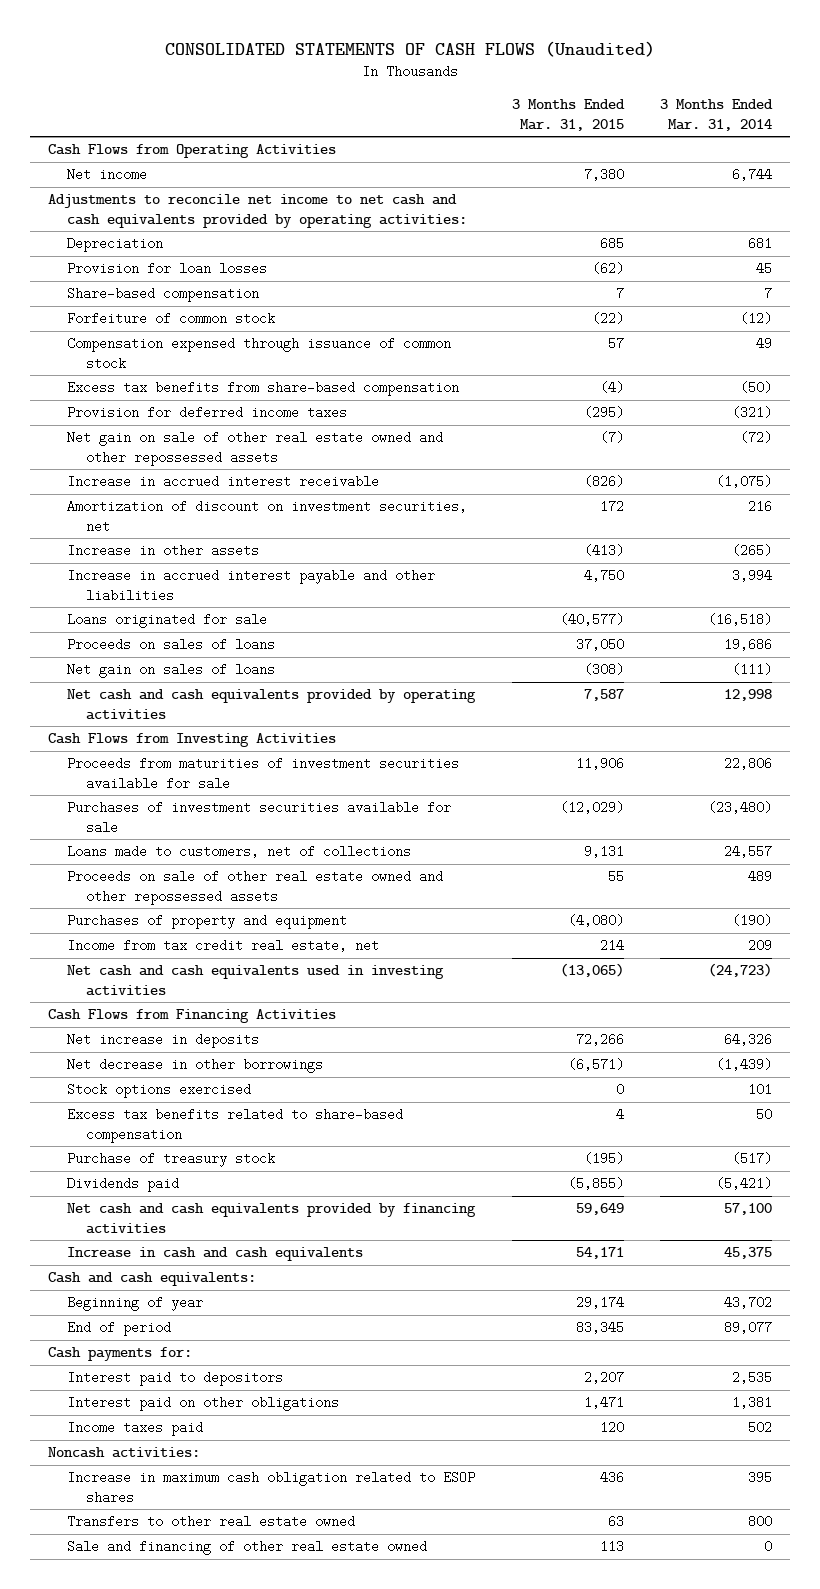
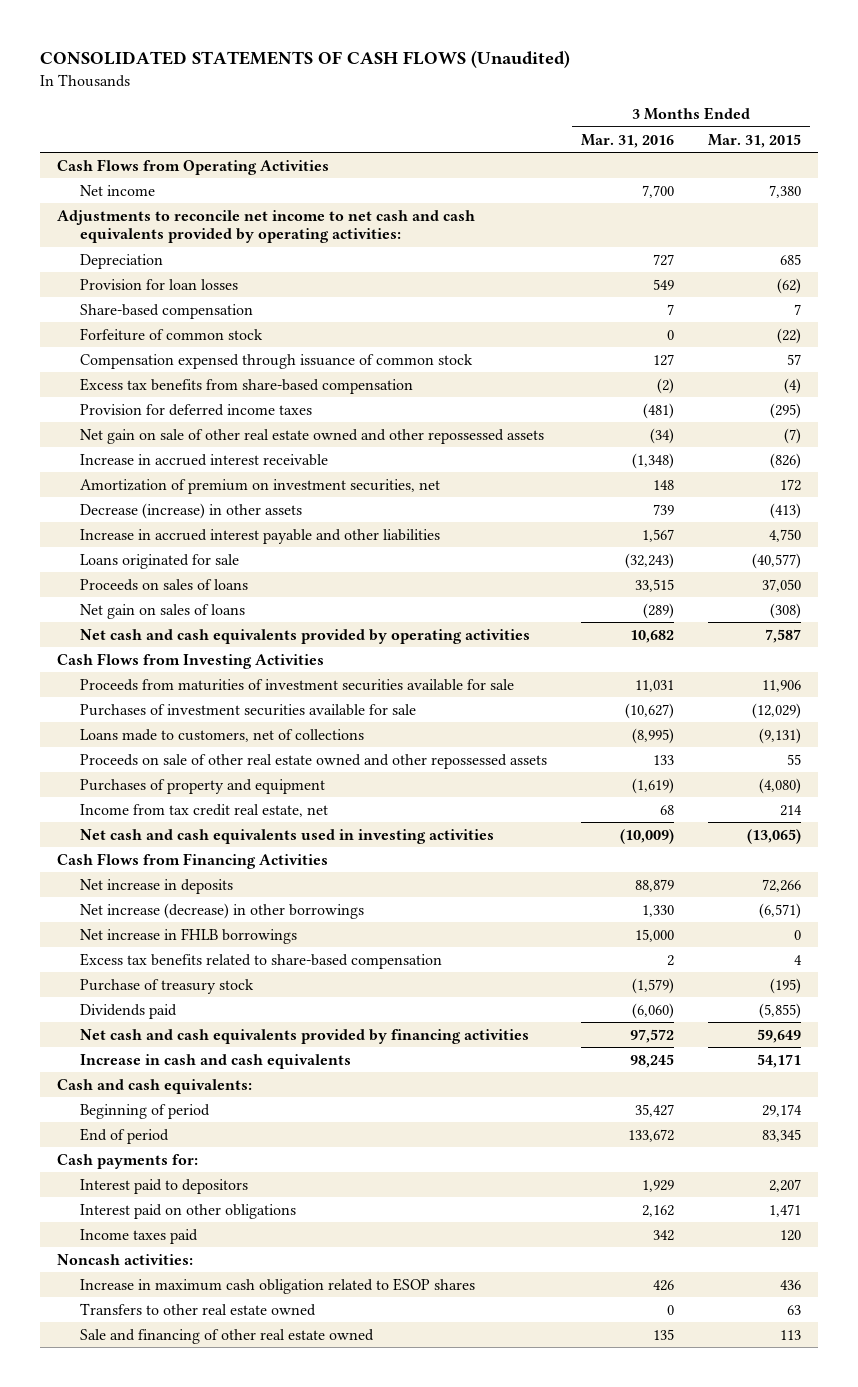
[659,98,773,131] 3 Months Ended Mar. 31, 2014 -> none
none -> [580,133,674,148] Mar. 31, 2016
[67,500,468,534] Amortization of discount on investment securities, net -> [79,478,440,494] Amortization of premium on investment securities, net
[67,544,260,558] Increase in other assets -> [79,502,302,519] Decrease (increase) in other assets
[583,845,624,859] 9,131 -> [759,727,802,744] (9,131)
[67,1083,252,1099] Stock options exercised -> none
[67,1058,324,1074] Net decrease in other borrowings -> [79,902,364,919] Net increase (decrease) in other borrowings
none -> [79,927,297,944] Net increase in FHLB borrowings
[67,1296,204,1312] Beginning of year -> [79,1103,210,1119] Beginning of period

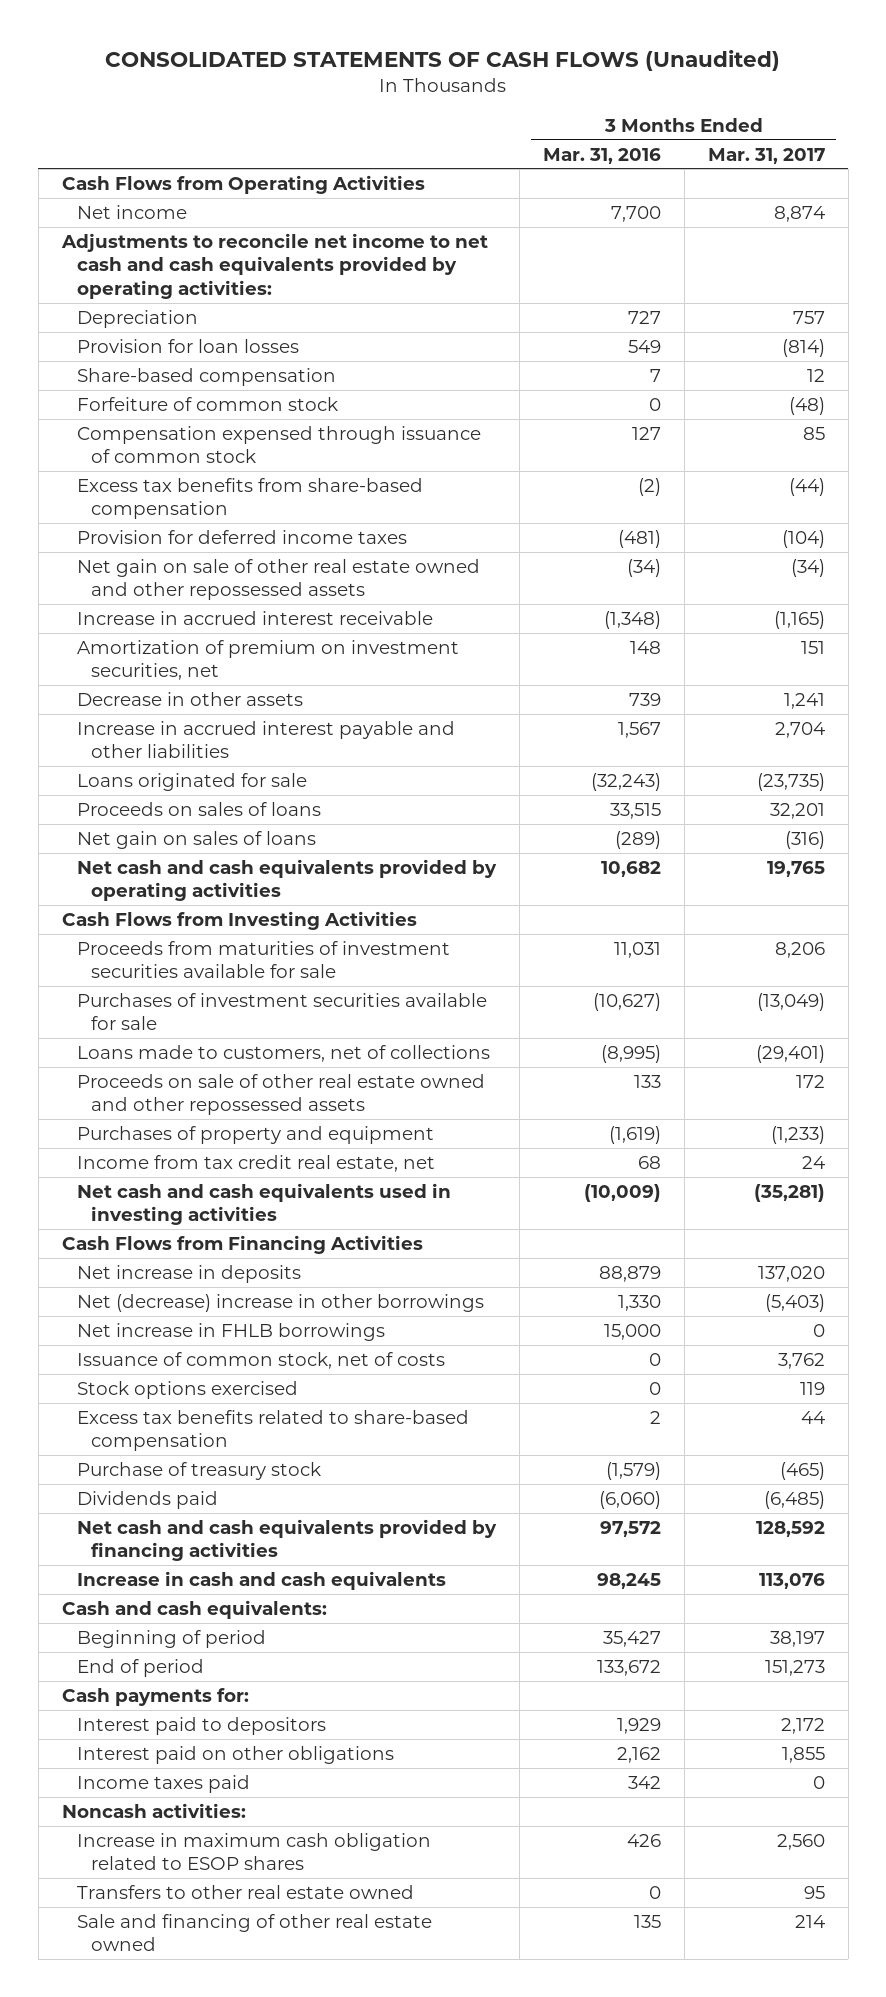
[708,133,802,148] Mar. 31, 2015 -> none
none -> [707,147,825,164] Mar. 31, 2017
[79,502,302,519] Decrease (increase) in other assets -> [76,691,303,706] Decrease in other assets
[79,902,364,919] Net increase (decrease) in other borrowings -> [76,1293,484,1312] Net (decrease) increase in other borrowings
none -> [76,1351,445,1369] Issuance of common stock, net of costs
none -> [76,1380,298,1399] Stock options exercised

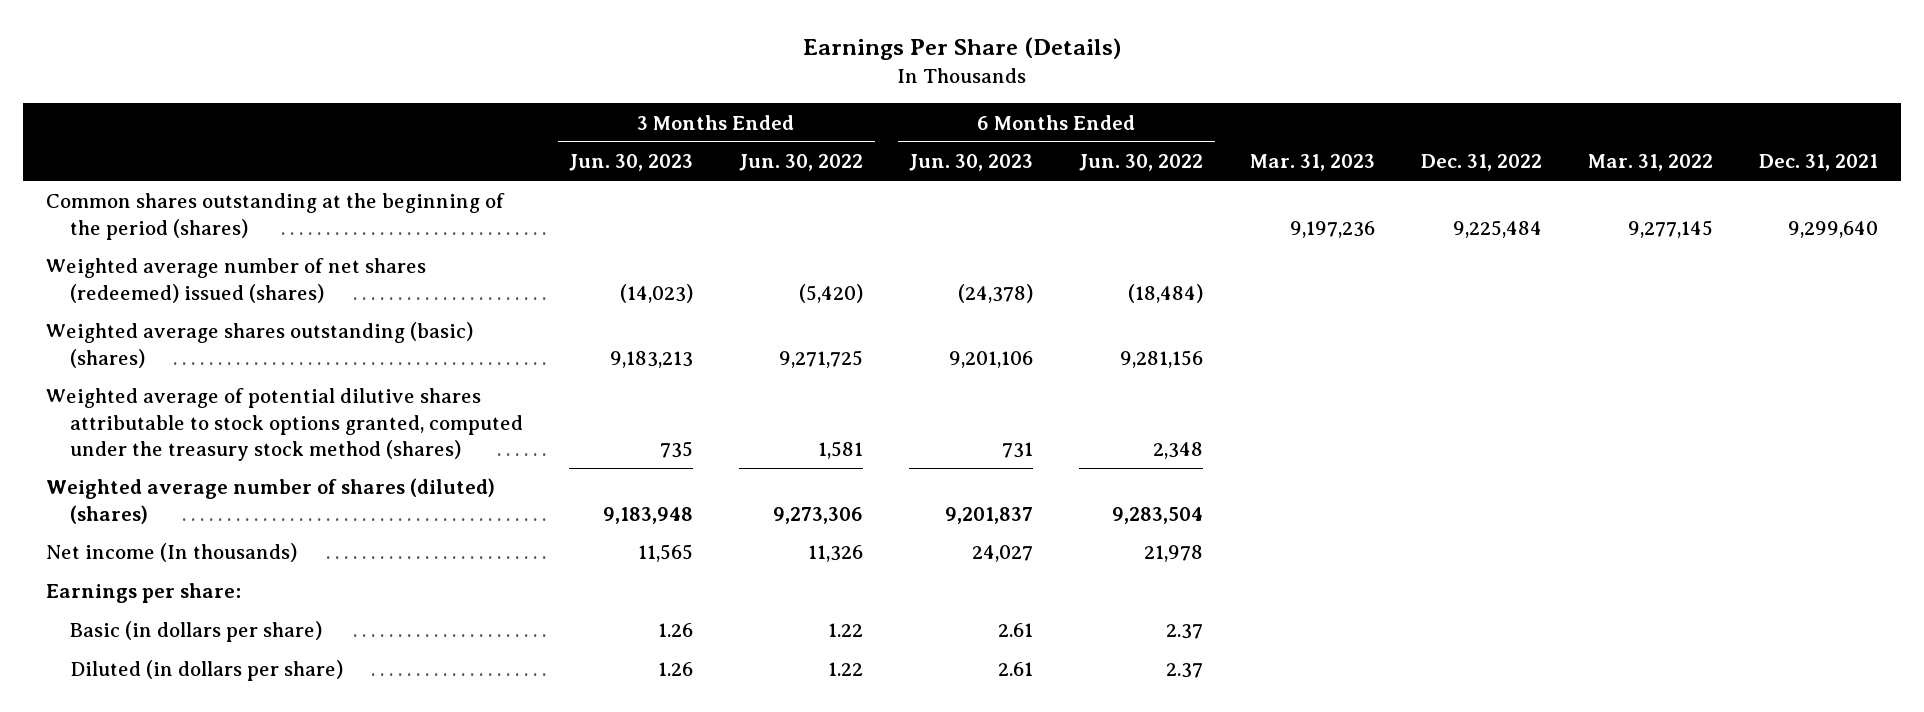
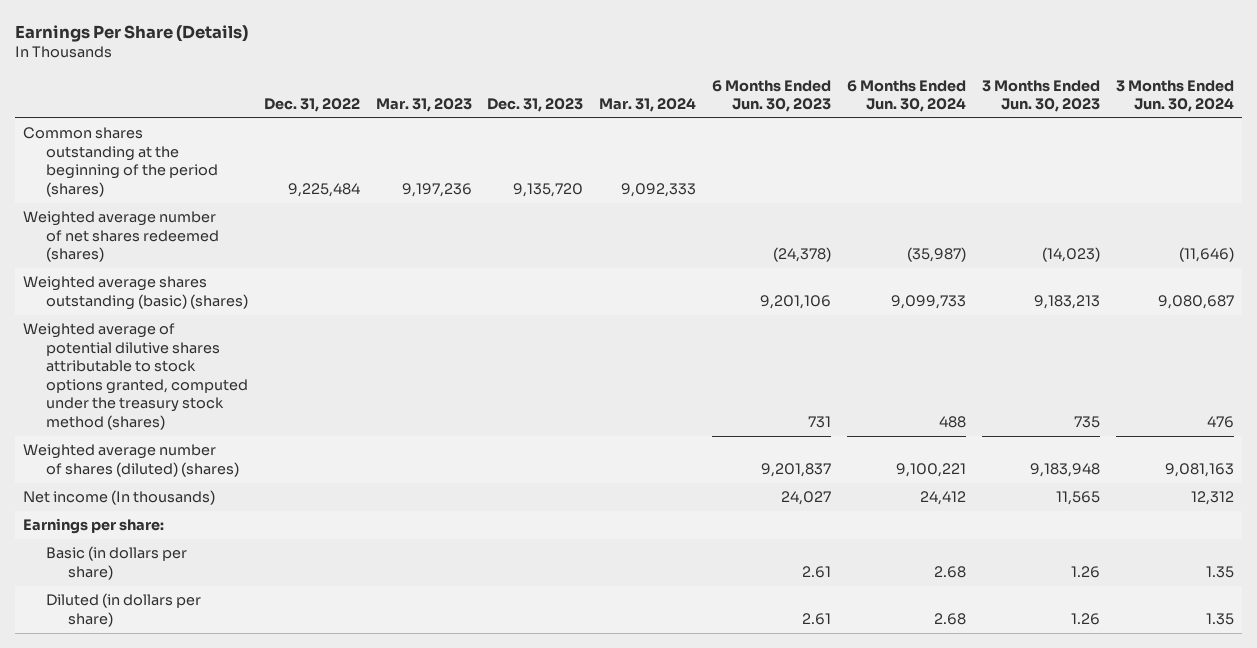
[739,154,864,172] Jun. 30, 2022 -> none
[1079,154,1204,172] Jun. 30, 2022 -> none
[1587,154,1713,172] Mar. 31, 2022 -> none
[1758,154,1878,172] Dec. 31, 2021 -> none
none -> [487,98,584,113] Dec. 31, 2023
none -> [599,98,697,113] Mar. 31, 2024
none -> [847,79,967,113] 6 Months Ended Jun. 30, 2024
none -> [1115,79,1234,113] 3 Months Ended Jun. 30, 2024
[46,258,427,303] Weighted average number of net shares (redeemed) issued (shares) -> [23,211,219,263] Weighted average number of net shares redeemed (shares)

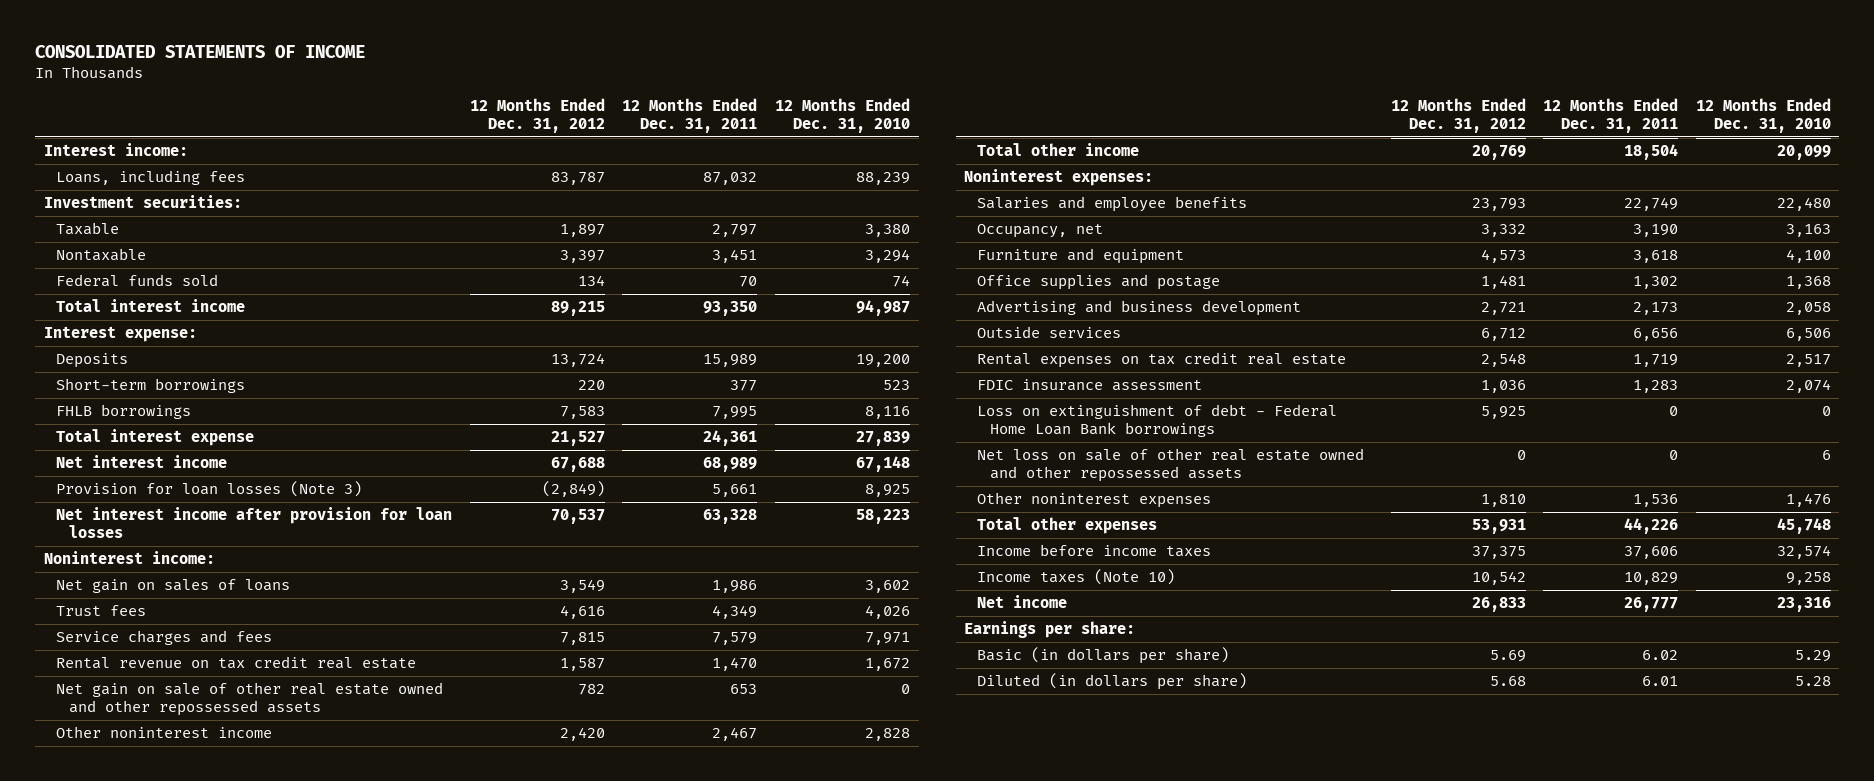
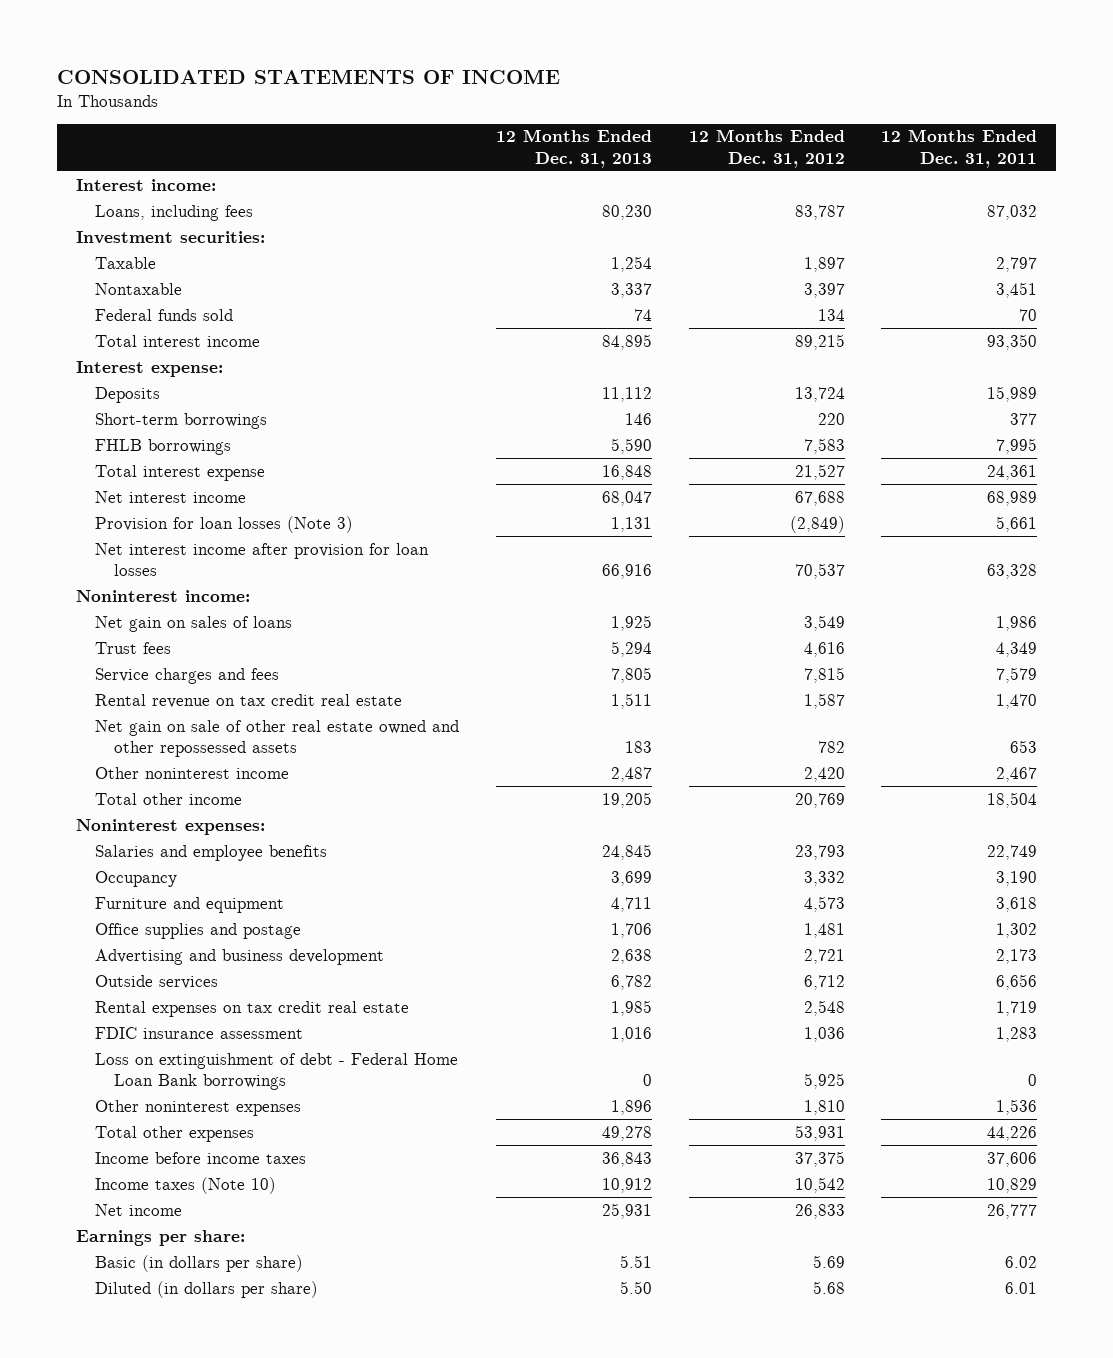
[774,97,910,134] 12 Months Ended Dec. 31, 2010 -> none
none -> [495,129,652,168] 12 Months Ended Dec. 31, 2013
[977,224,1104,239] Occupancy, net -> [94,870,177,887] Occupancy
[977,448,1365,483] Net loss on sale of other real estate owned and other repossessed assets -> none

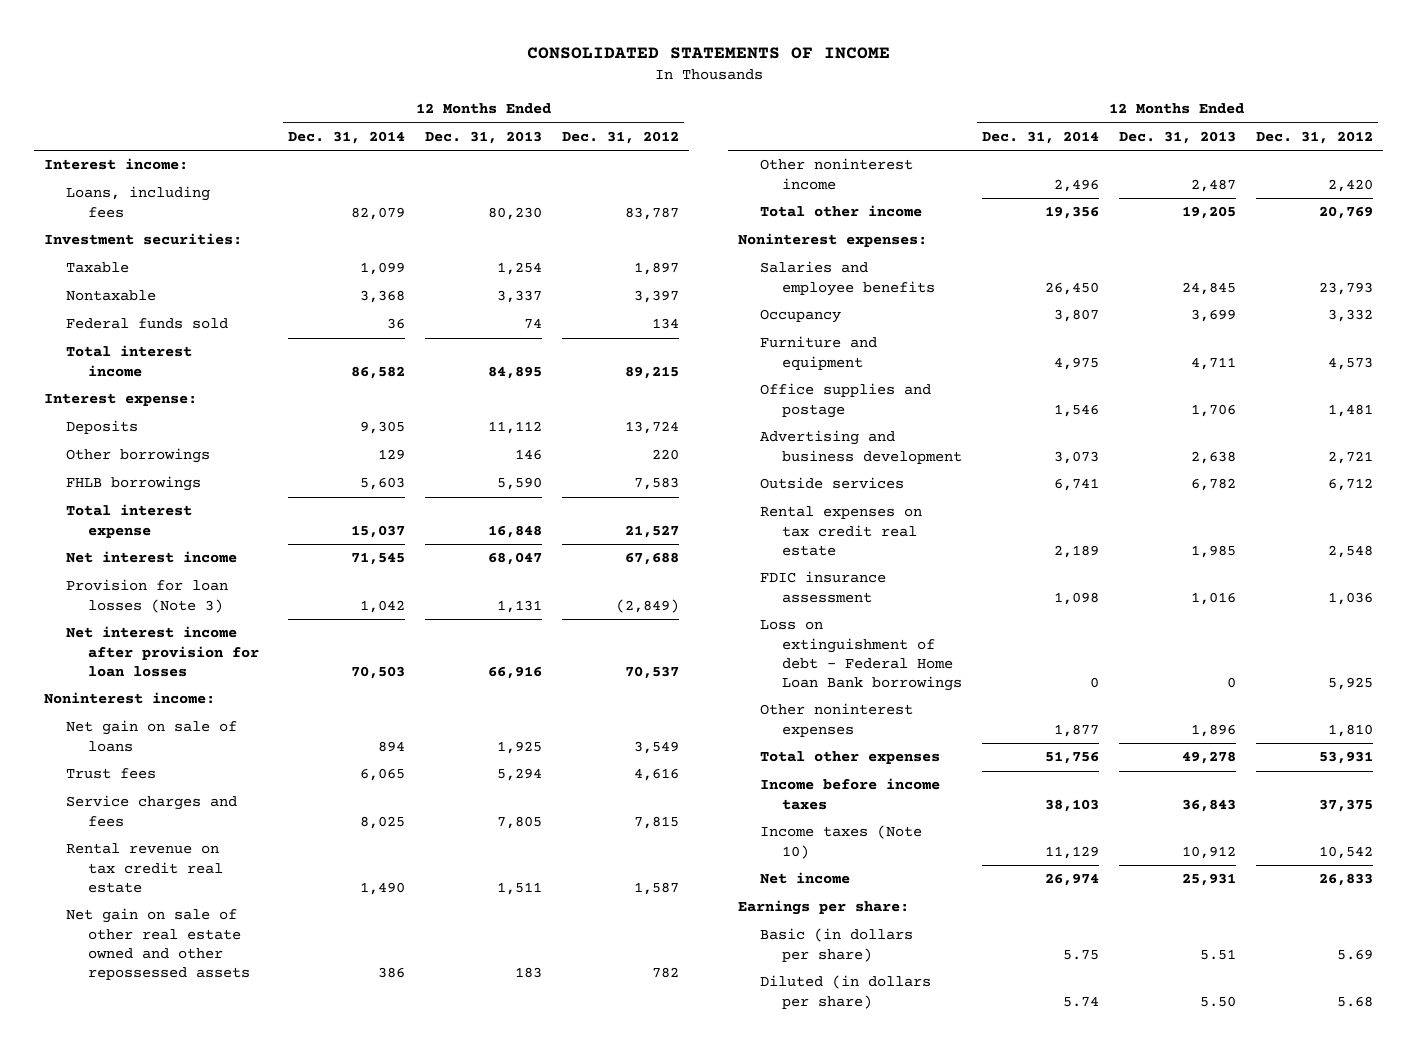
[881,129,1038,168] 12 Months Ended Dec. 31, 2011 -> none
none -> [288,131,406,145] Dec. 31, 2014
[94,412,267,429] Short-term borrowings -> [66,448,211,464] Other borrowings
[94,615,292,632] Net gain on sales of loans -> [66,720,238,752] Net gain on sale of loans

